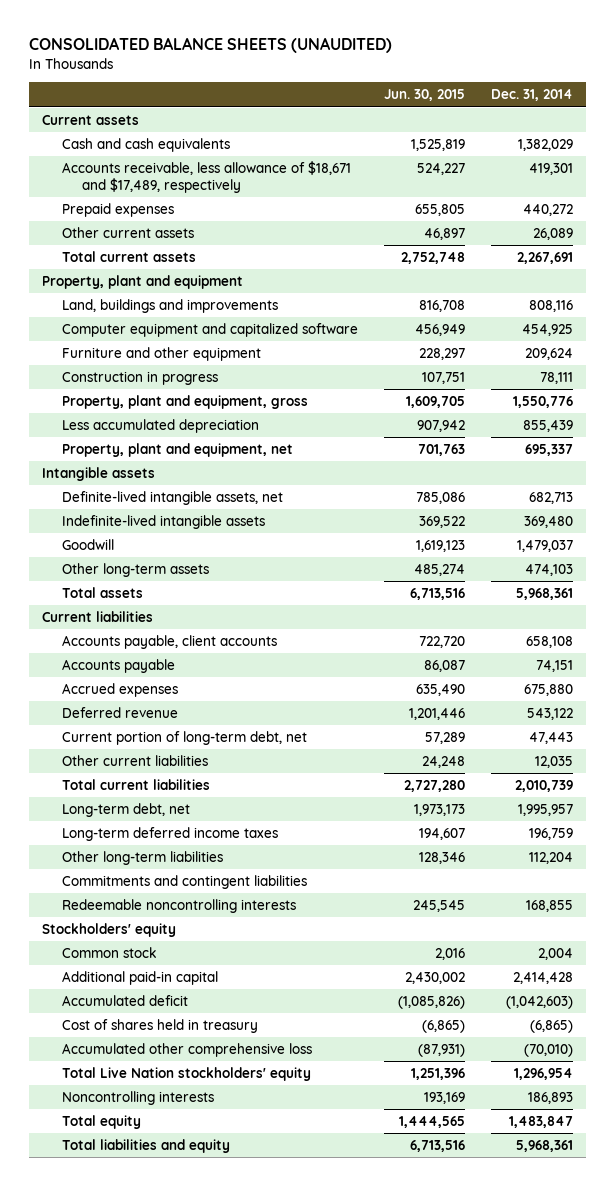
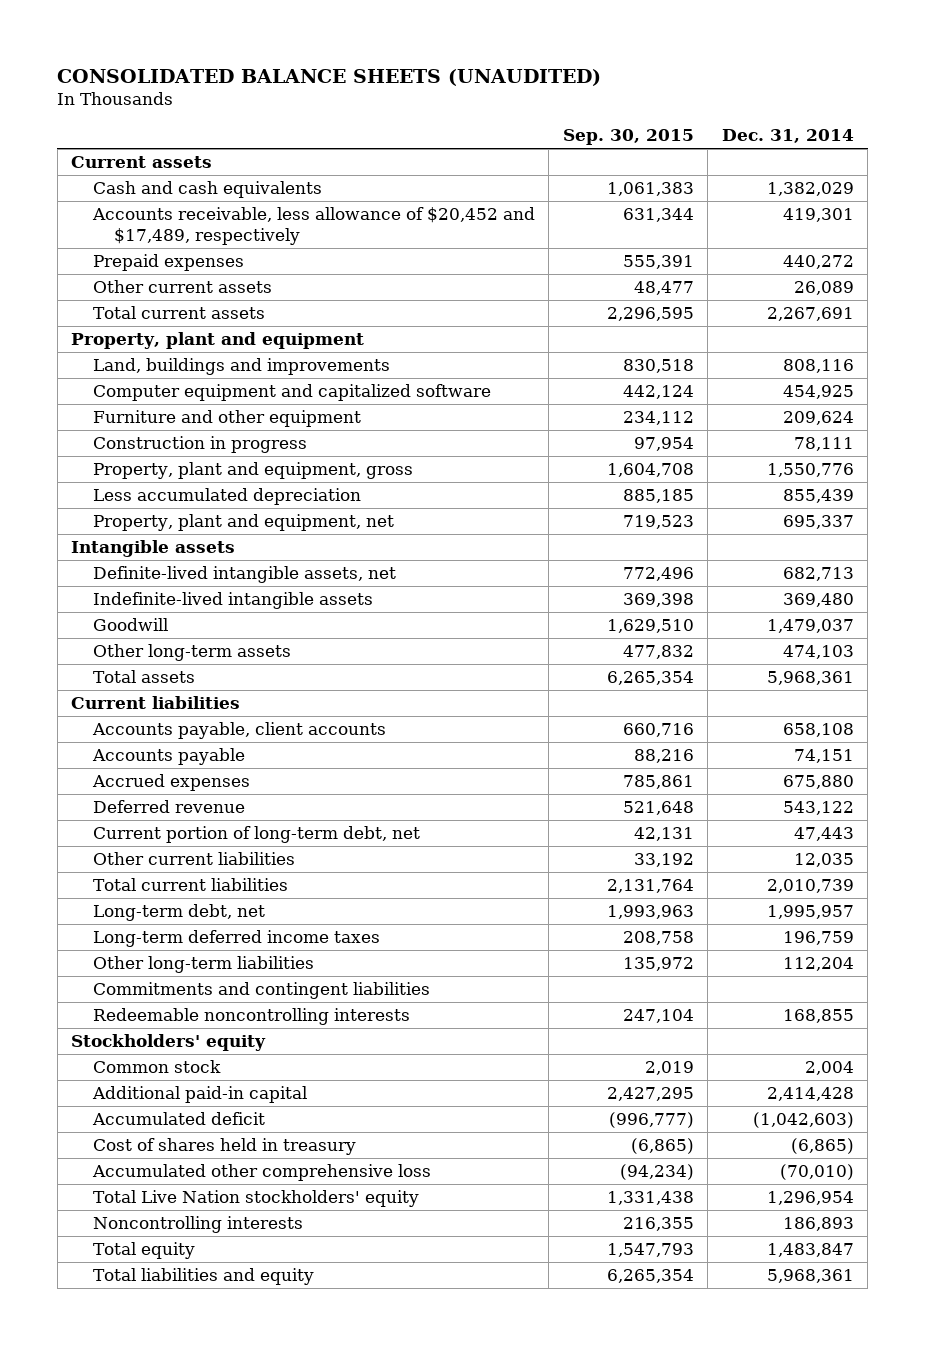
[383,89,465,102] Jun. 30, 2015 -> none
none -> [562,129,694,146] Sep. 30, 2015
[61,161,351,193] Accounts receivable, less allowance of $18,671 and $17,489, respectively -> [91,207,535,245] Accounts receivable, less allowance of $20,452 and $17,489, respectively

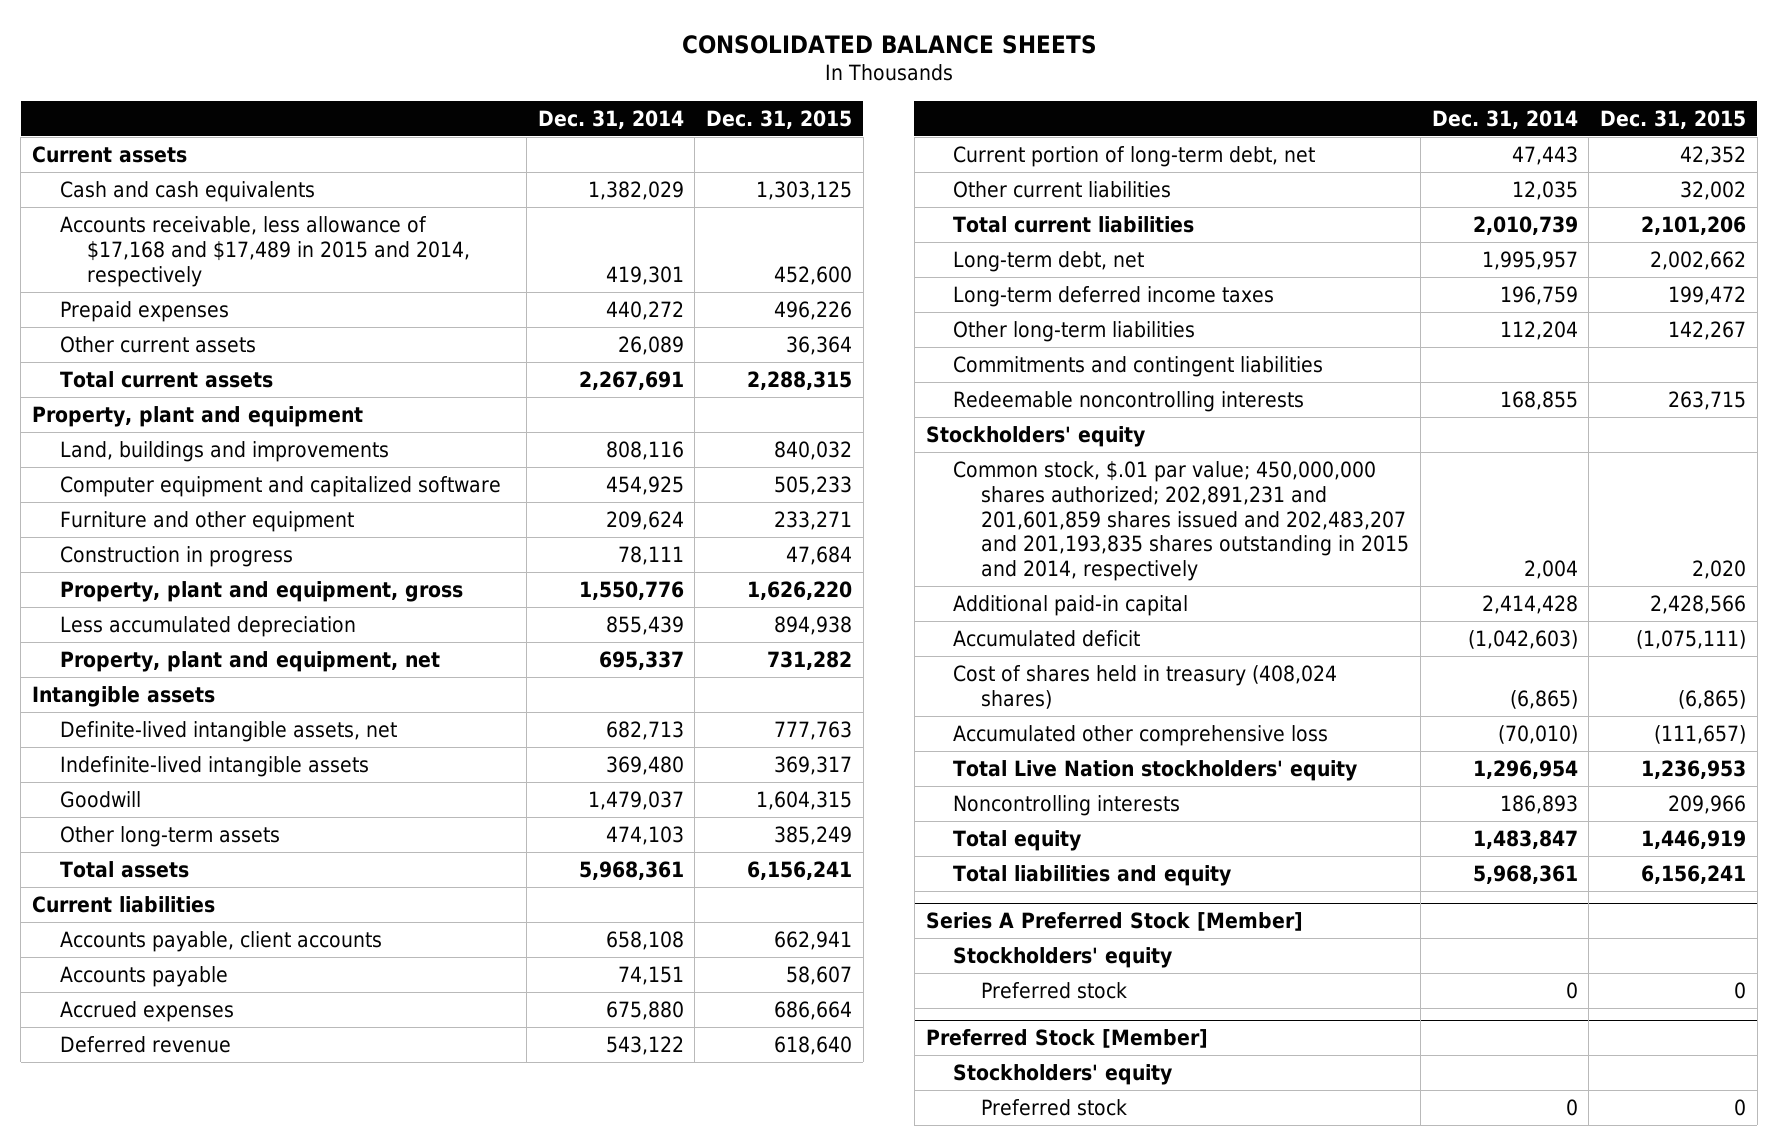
[57,68,602,86] CONSOLIDATED BALANCE SHEETS (UNAUDITED) -> [681,34,1097,54] CONSOLIDATED BALANCE SHEETS
[562,129,694,146] Sep. 30, 2015 -> none
none -> [706,109,853,129] Dec. 31, 2015
[91,207,535,245] Accounts receivable, less allowance of $20,452 and $17,489, respectively -> [59,216,471,287] Accounts receivable, less allowance of $17,168 and $17,489 in 2015 and 2014, respectively
[92,1060,221,1074] Common stock -> [953,461,1410,582] Common stock, $.01 par value; 450,000,000 shares authorized; 202,891,231 and 201,601,859 shares issued and 202,483,207 and 201,193,835 shares outstanding in 2015 and 2014, respectively
[92,1138,356,1156] Cost of shares held in treasury -> [953,665,1338,709] Cost of shares held in treasury (408,024 shares)
none -> [925,912,1303,932] Series A Preferred Stock [Member]
none -> [953,947,1173,969] Stockholders' equity
none -> [981,982,1128,1000] Preferred stock
none -> [925,1029,1208,1049] Preferred Stock [Member]
none -> [953,1064,1173,1086] Stockholders' equity
none -> [981,1099,1128,1117] Preferred stock

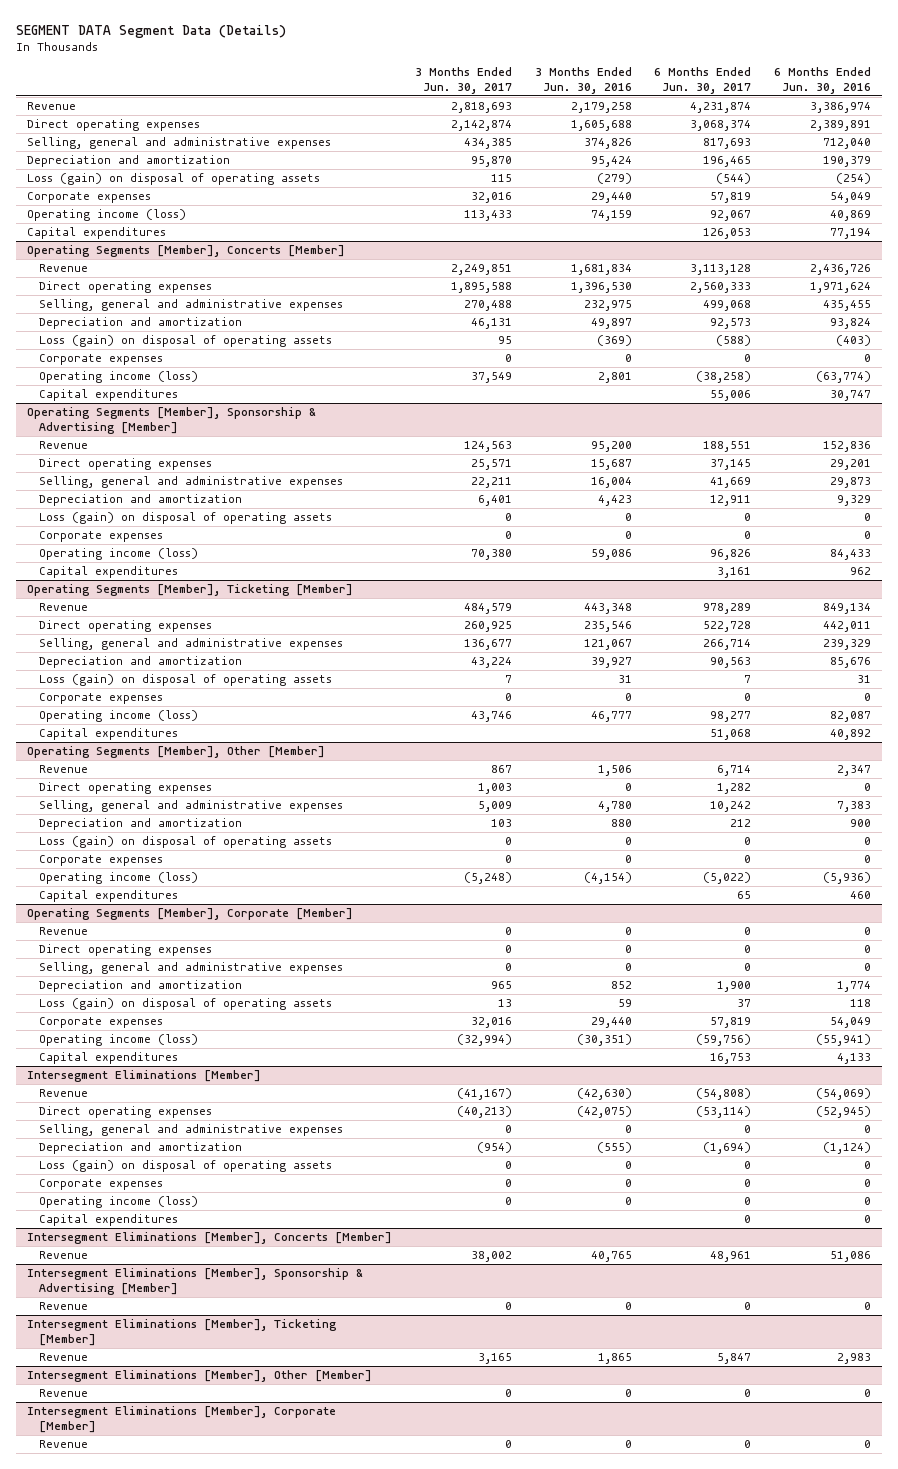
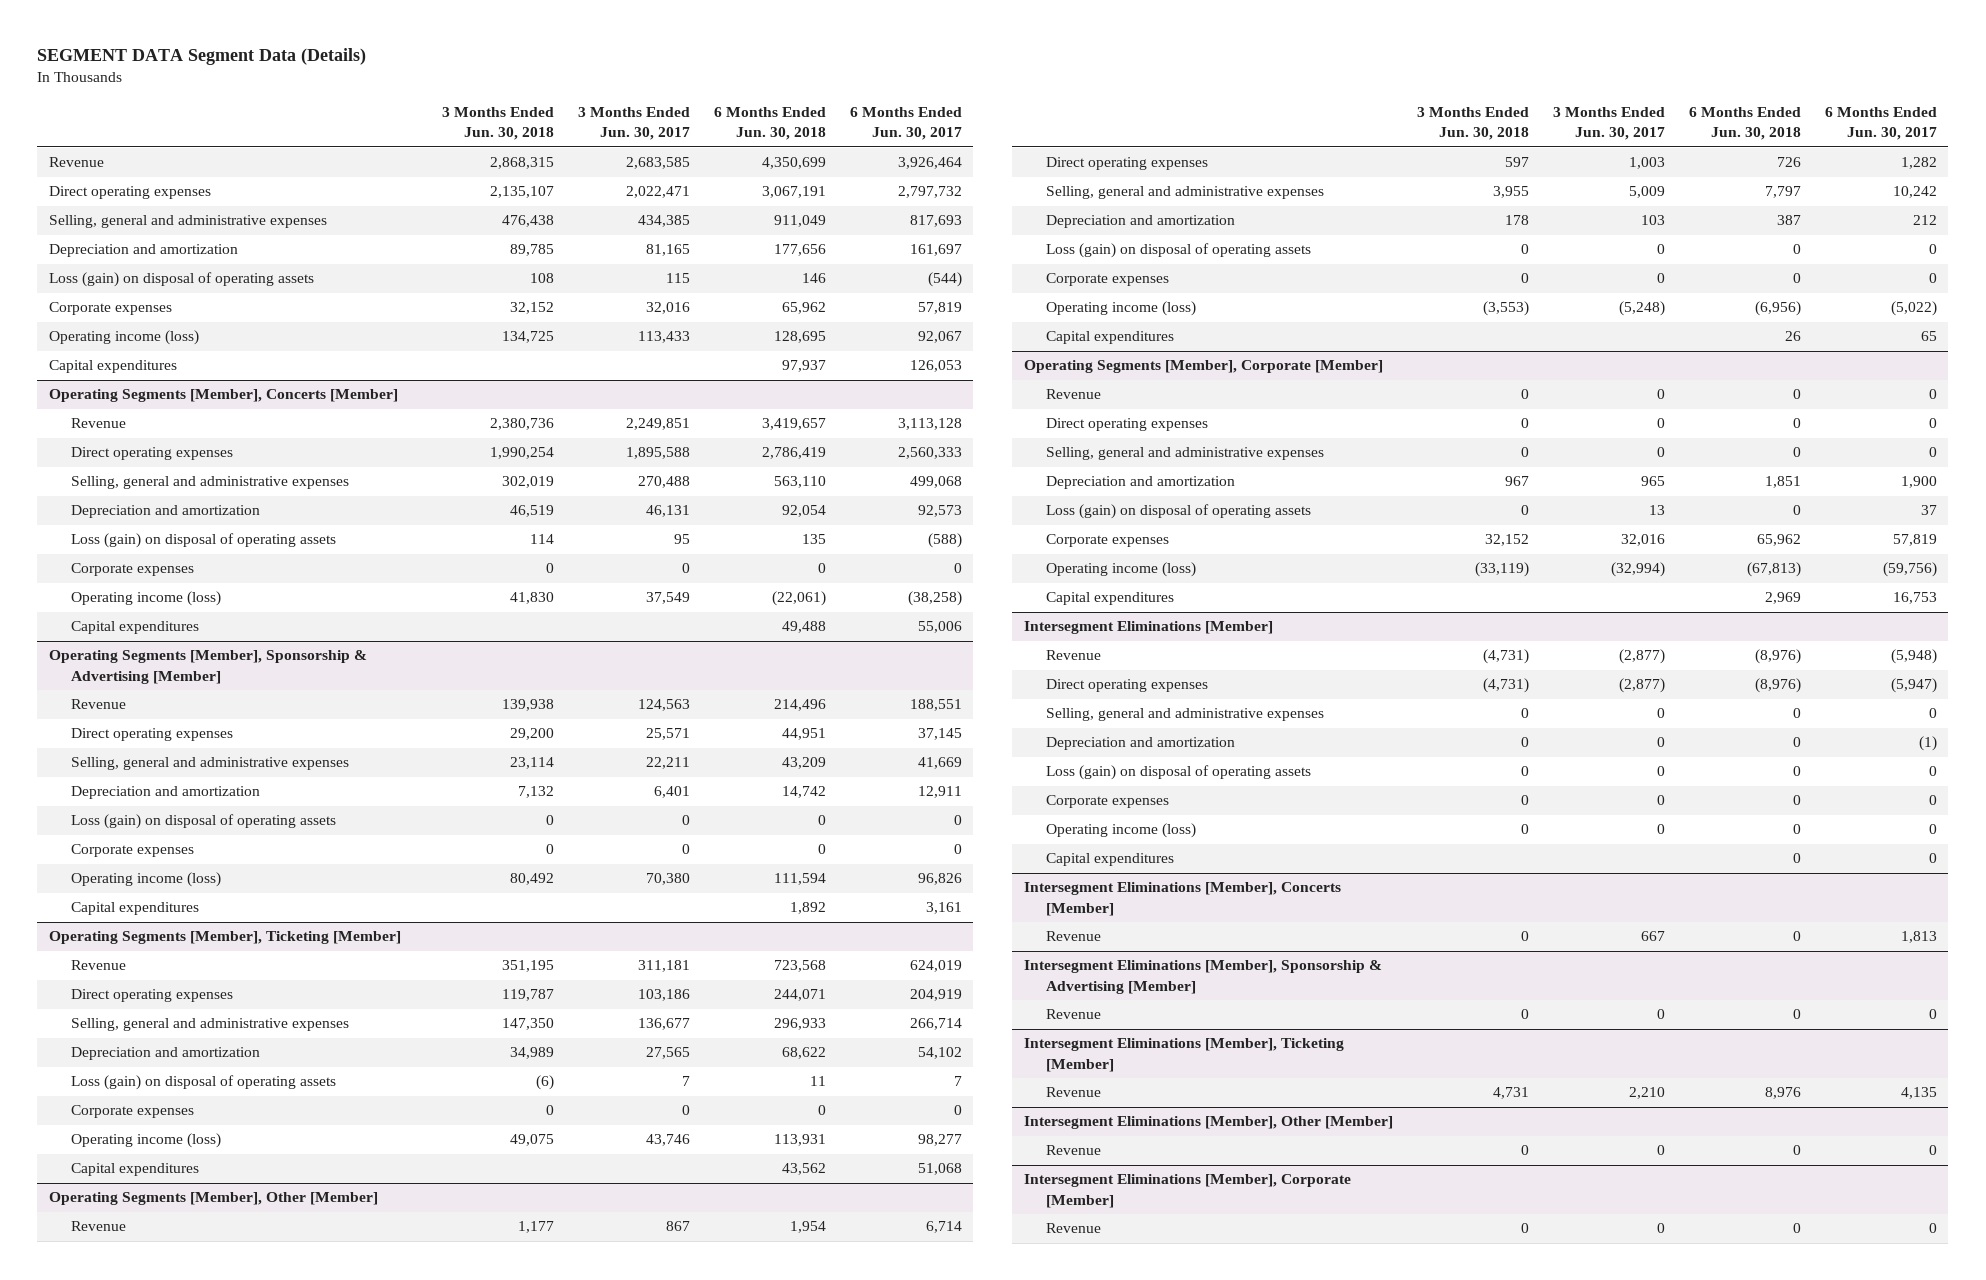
[534,67,632,94] 3 Months Ended Jun. 30, 2016 -> none
[773,67,871,94] 6 Months Ended Jun. 30, 2016 -> none
none -> [442,107,555,141] 3 Months Ended Jun. 30, 2018
none -> [713,107,826,141] 6 Months Ended Jun. 30, 2018
[451,102,513,114] 2,818,693 -> [625,157,690,170] 2,683,585
[690,102,752,114] 4,231,874 -> [897,157,962,170] 3,926,464
[451,120,513,132] 2,142,874 -> [625,186,690,199] 2,022,471
[690,120,752,132] 3,068,374 -> [897,186,962,199] 2,797,732
[471,156,513,168] 95,870 -> [645,244,690,257] 81,165
[703,156,752,168] 196,465 -> [909,244,962,257] 161,697
[464,603,513,615] 484,579 -> [637,960,690,973] 311,181
[703,603,752,615] 978,289 -> [909,960,962,973] 624,019
[464,621,513,633] 260,925 -> [637,989,690,1002] 103,186
[703,621,752,633] 522,728 -> [909,989,962,1002] 204,919
[471,657,513,669] 43,224 -> [645,1047,690,1060] 27,565
[710,657,752,669] 90,563 -> [917,1047,962,1060] 54,102
[457,1088,513,1101] (41,167) -> [1618,649,1665,665] (2,877)
[696,1088,752,1101] (54,808) -> [1890,649,1937,665] (5,948)
[457,1106,513,1119] (40,213) -> [1618,678,1665,694] (2,877)
[696,1106,752,1119] (53,114) -> [1890,678,1937,694] (5,947)
[477,1142,513,1154] (954) -> [1656,737,1665,748] 0
[703,1142,752,1155] (1,694) -> [1918,736,1937,752] (1)
[471,1251,513,1263] 38,002 -> [1640,931,1665,942] 667
[710,1251,752,1263] 48,961 -> [1900,931,1937,944] 1,813
[478,1353,513,1365] 3,165 -> [1628,1087,1665,1100] 2,210
[717,1353,752,1365] 5,847 -> [1900,1087,1937,1100] 4,135

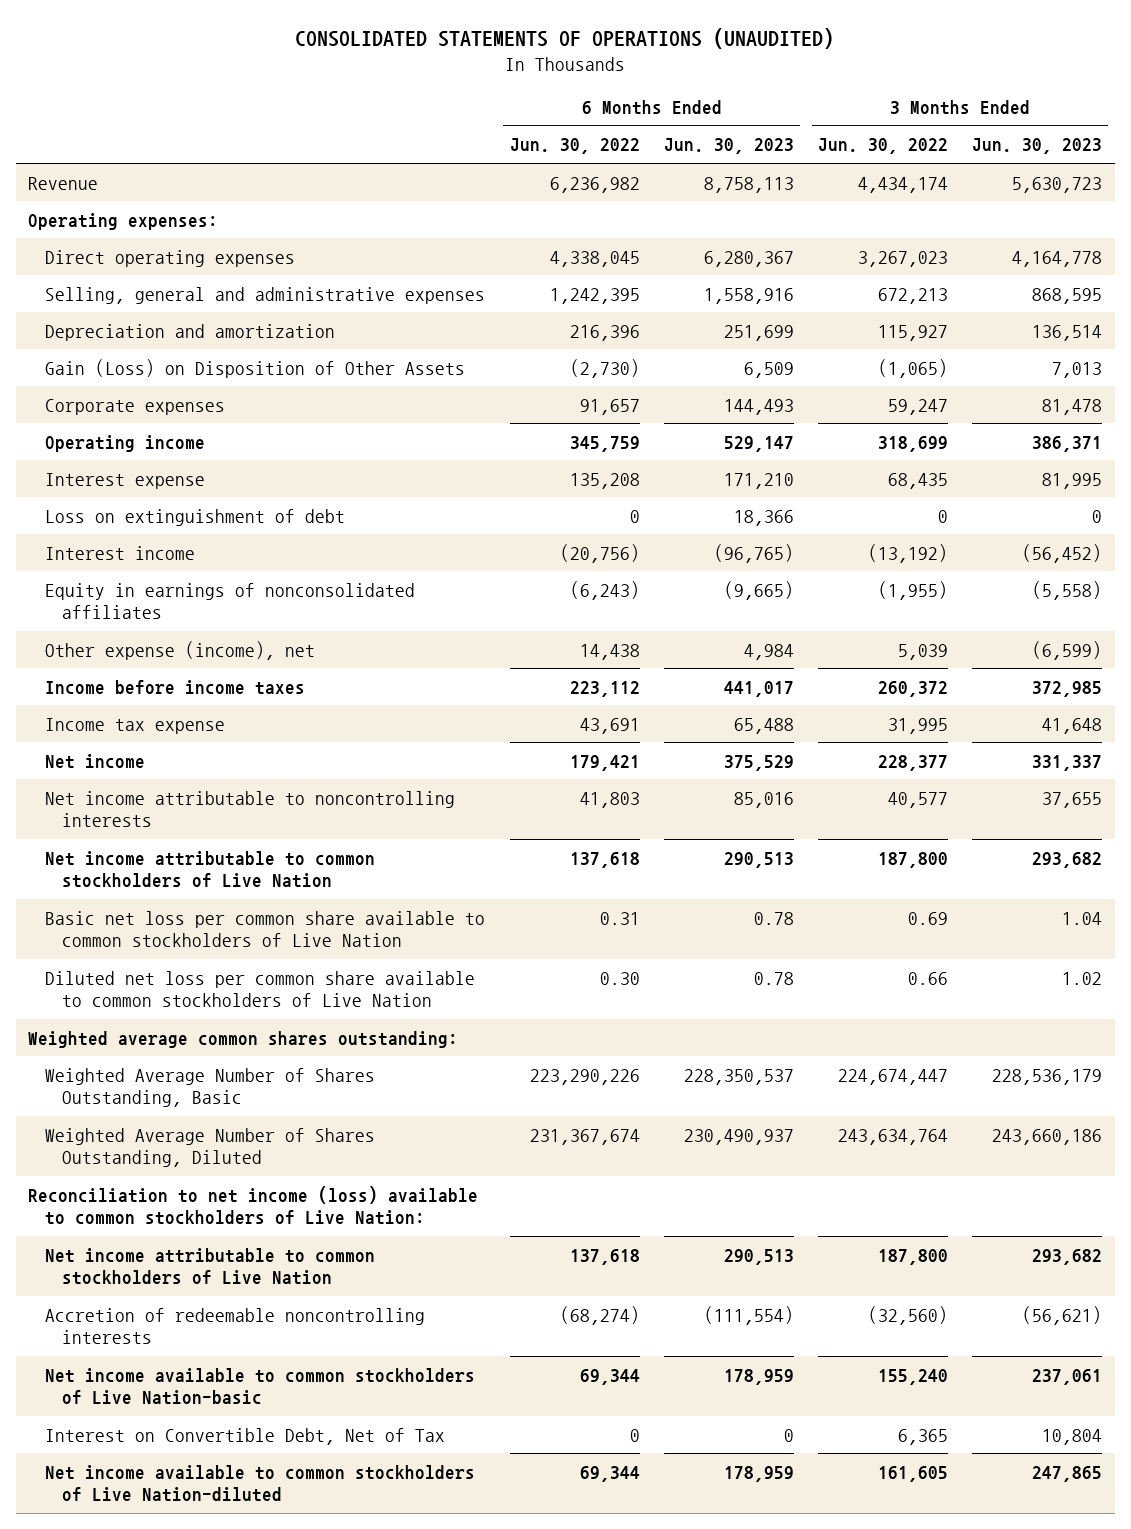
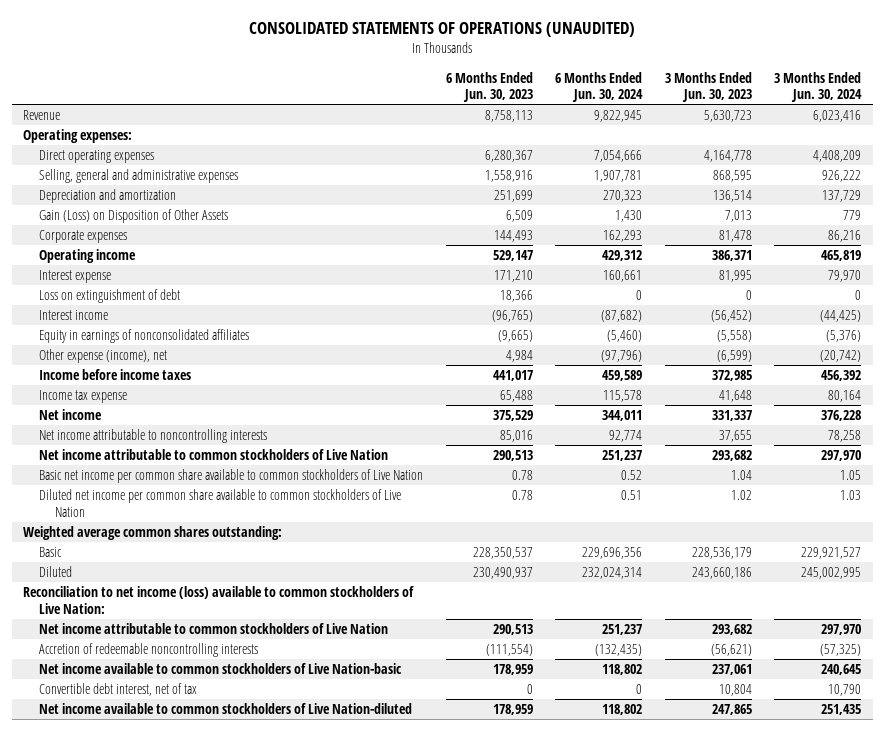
[509,138,640,155] Jun. 30, 2022 -> none
[818,138,949,155] Jun. 30, 2022 -> none
none -> [555,71,644,103] 6 Months Ended Jun. 30, 2024
none -> [774,71,863,103] 3 Months Ended Jun. 30, 2024
[45,910,486,948] Basic net loss per common share available to common stockholders of Live Nation -> [39,469,424,484] Basic net income per common share available to common stockholders of Live Nation
[45,970,476,1008] Diluted net loss per common share available to common stockholders of Live Nation -> [39,489,402,517] Diluted net income per common share available to common stockholders of Live Nation
[45,1067,376,1108] Weighted Average Number of Shares Outstanding, Basic -> [39,547,63,558] Basic
[45,1127,376,1168] Weighted Average Number of Shares Outstanding, Diluted -> [39,566,73,578] Diluted
[45,1427,446,1445] Interest on Convertible Debt, Net of Tax -> [39,683,198,697] Convertible debt interest, net of tax

